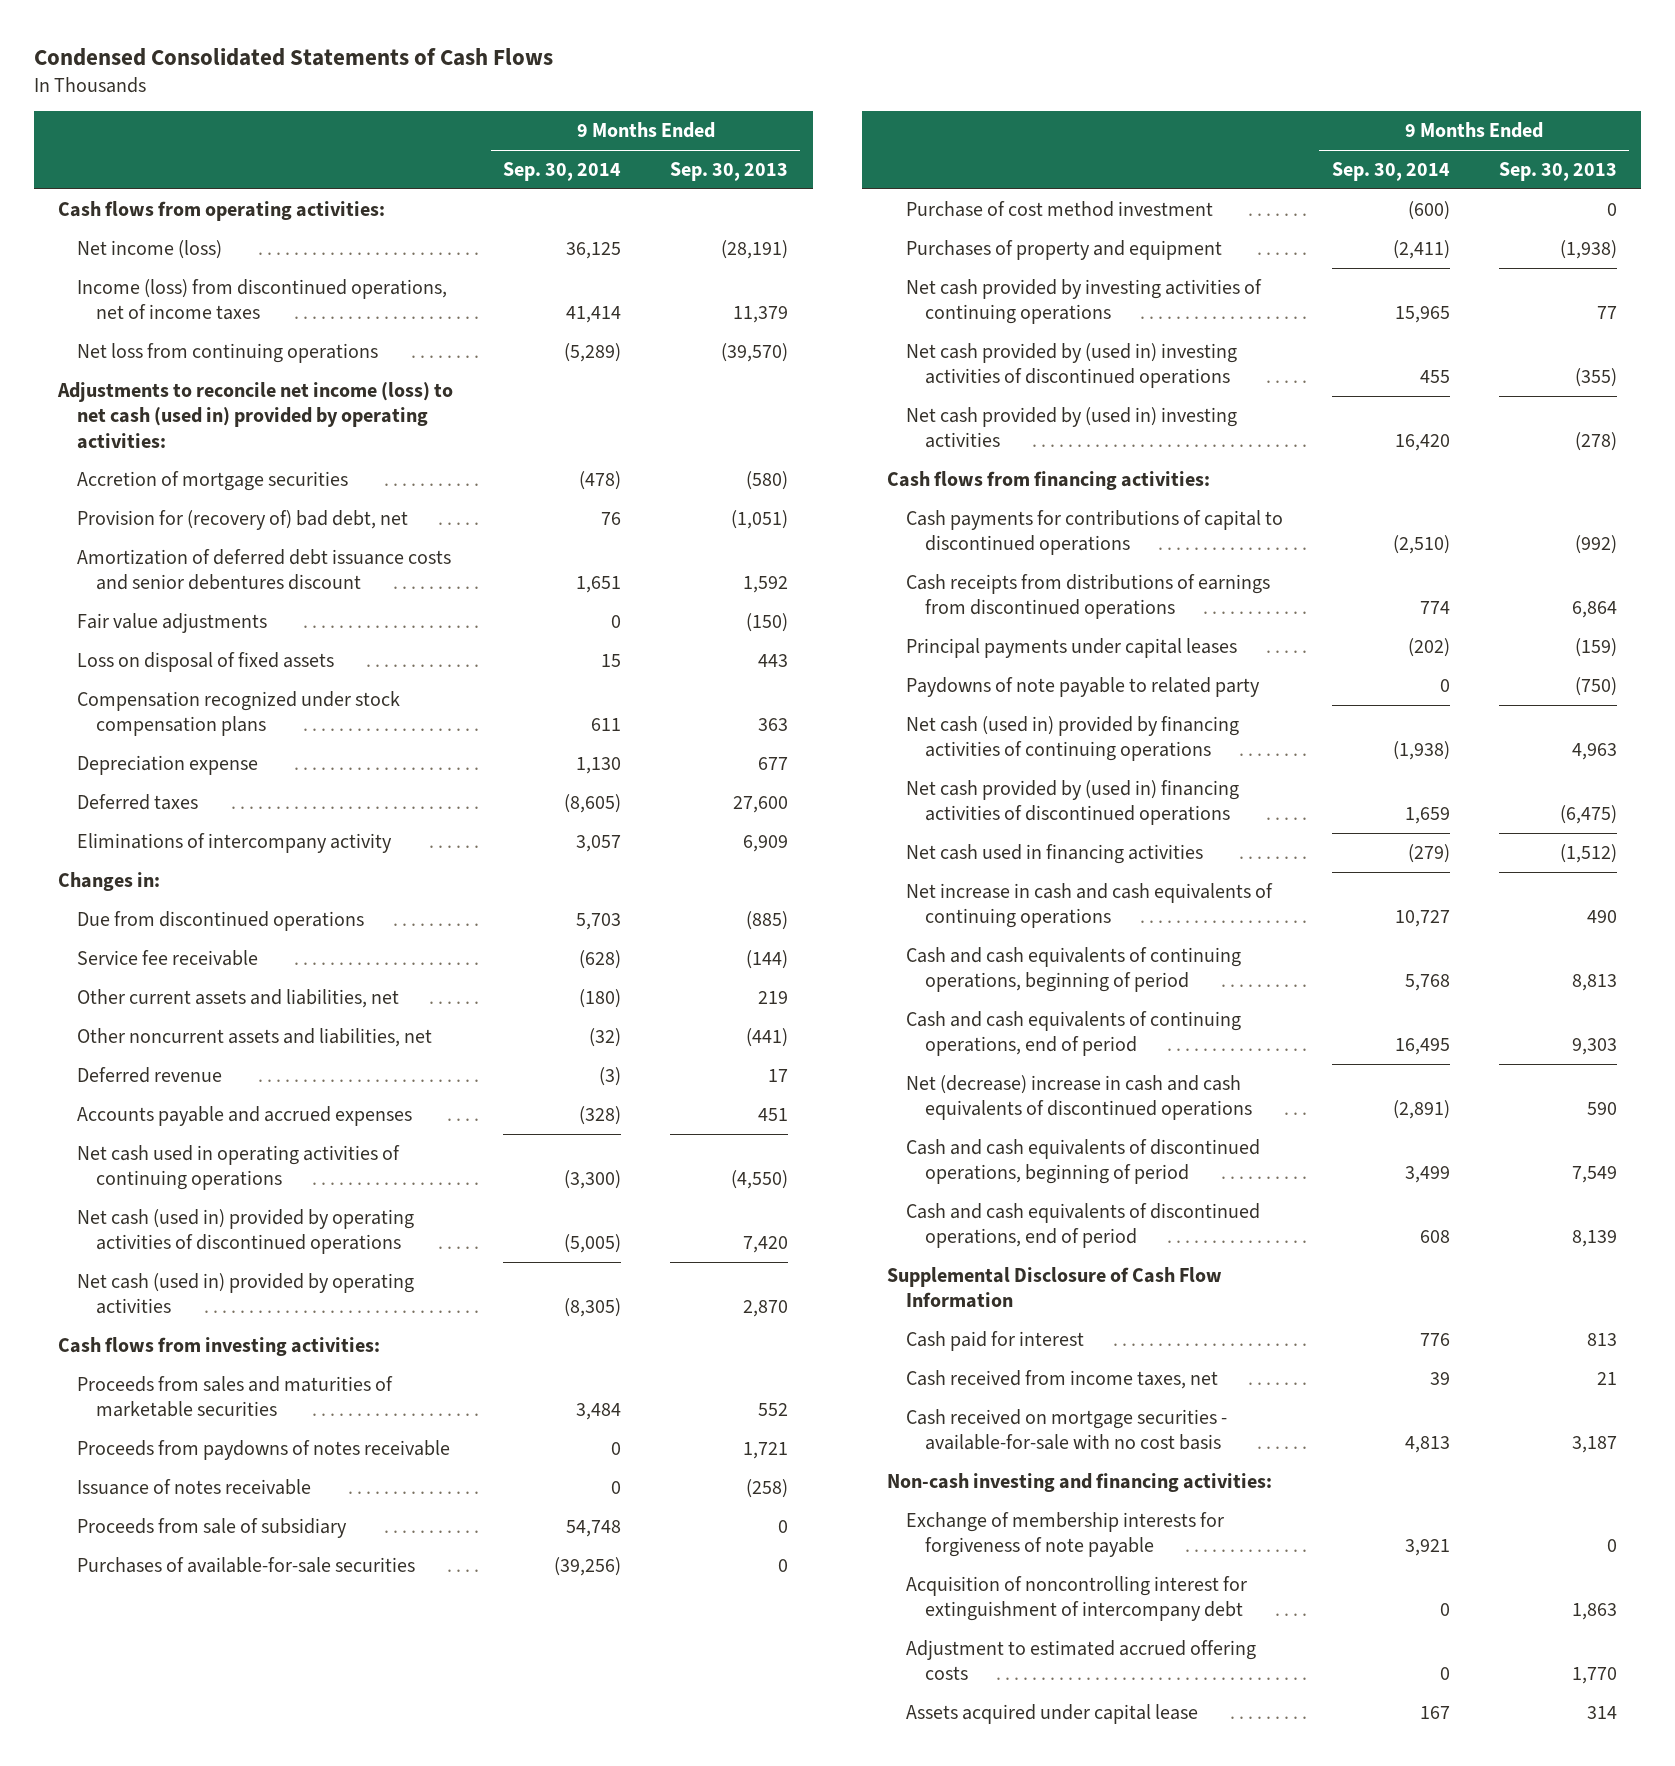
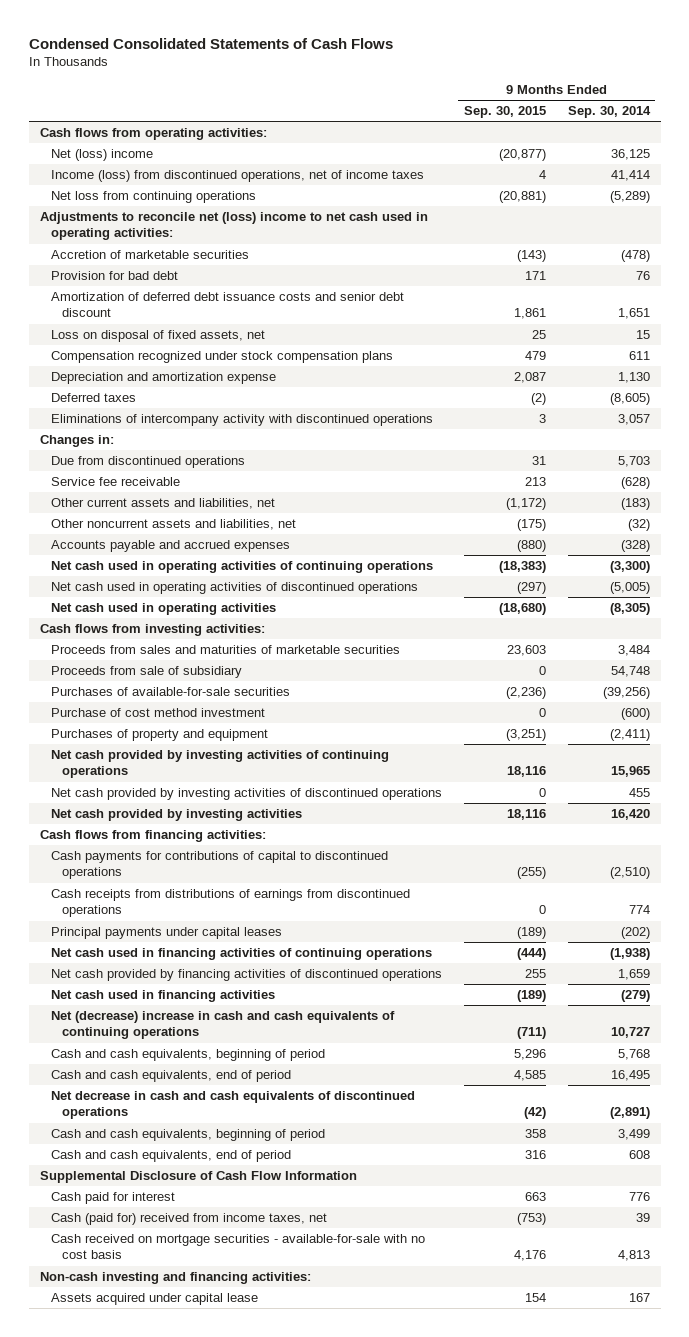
[670,161,789,181] Sep. 30, 2013 -> none
none -> [463,106,546,119] Sep. 30, 2015
[77,239,223,259] Net income (loss) -> [50,149,153,162] Net (loss) income
[77,612,268,633] Fair value adjustments -> none
[57,381,454,449] Adjustments to reconcile net income (loss) to net cash (used in) provided by operating activities: -> [39,212,428,241] Adjustments to reconcile net (loss) income to net cash used in operating activities:
[77,470,349,491] Accretion of mortgage securities -> [50,250,249,260] Accretion of marketable securities
[77,509,409,530] Provision for (recovery of) bad debt, net -> [50,271,178,281] Provision for bad debt
[77,548,452,591] Amortization of deferred debt issuance costs and senior debentures discount -> [50,292,404,318] Amortization of deferred debt issuance costs and senior debt discount
[77,651,335,672] Loss on disposal of fixed assets -> [50,330,265,343] Loss on disposal of fixed assets, net
[77,754,259,775] Depreciation expense -> [50,372,276,385] Depreciation and amortization expense
[77,832,393,853] Eliminations of intercompany activity -> [50,414,433,427] Eliminations of intercompany activity with discontinued operations
[579,988,622,1008] (180) -> [620,498,650,511] (183)
[77,1066,223,1083] Deferred revenue -> none
[77,1208,415,1255] Net cash (used in) provided by operating activities of discontinued operations -> [50,582,418,595] Net cash used in operating activities of discontinued operations
[77,1272,415,1315] Net cash (used in) provided by operating activities -> [50,603,276,616] Net cash used in operating activities
[77,1439,451,1460] Proceeds from paydowns of notes receivable -> none
[77,1478,312,1495] Issuance of notes receivable -> none
[905,342,1237,389] Net cash provided by (used in) investing activities of discontinued operations -> [50,788,442,801] Net cash provided by investing activities of discontinued operations
[905,406,1237,449] Net cash provided by (used in) investing activities -> [50,809,302,822] Net cash provided by investing activities
[905,676,1260,697] Paydowns of note payable to related party -> none
[905,715,1239,762] Net cash (used in) provided by financing activities of continuing operations -> [50,948,432,961] Net cash used in financing activities of continuing operations
[905,779,1239,826] Net cash provided by (used in) financing activities of discontinued operations -> [50,969,442,982] Net cash provided by financing activities of discontinued operations
[905,882,1273,929] Net increase in cash and cash equivalents of continuing operations -> [50,1011,395,1040] Net (decrease) increase in cash and cash equivalents of continuing operations
[905,946,1241,993] Cash and cash equivalents of continuing operations, beginning of period -> [50,1049,325,1062] Cash and cash equivalents, beginning of period
[905,1010,1241,1057] Cash and cash equivalents of continuing operations, end of period -> [50,1070,291,1083] Cash and cash equivalents, end of period
[905,1074,1252,1121] Net (decrease) increase in cash and cash equivalents of discontinued operations -> [50,1091,415,1120] Net decrease in cash and cash equivalents of discontinued operations
[905,1138,1260,1185] Cash and cash equivalents of discontinued operations, beginning of period -> [50,1129,325,1142] Cash and cash equivalents, beginning of period
[905,1202,1260,1249] Cash and cash equivalents of discontinued operations, end of period -> [50,1150,291,1163] Cash and cash equivalents, end of period
[905,1369,1218,1389] Cash received from income taxes, net -> [50,1213,327,1226] Cash (paid for) received from income taxes, net
[905,1511,1224,1558] Exchange of membership interests for forgiveness of note payable -> none
[905,1575,1247,1622] Acquisition of noncontrolling interest for extinguishment of intercompany debt -> none
[905,1639,1256,1681] Adjustment to estimated accrued offering costs -> none

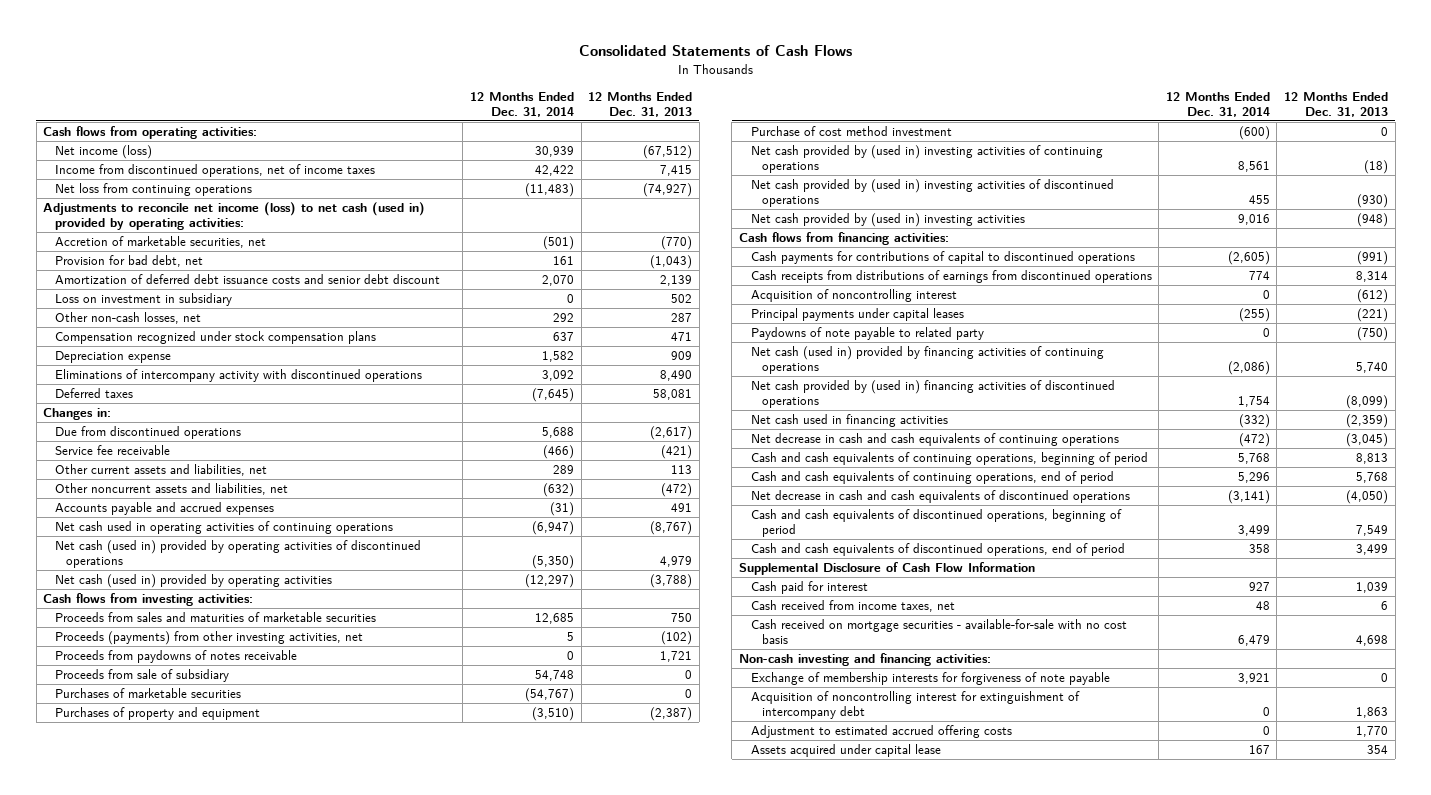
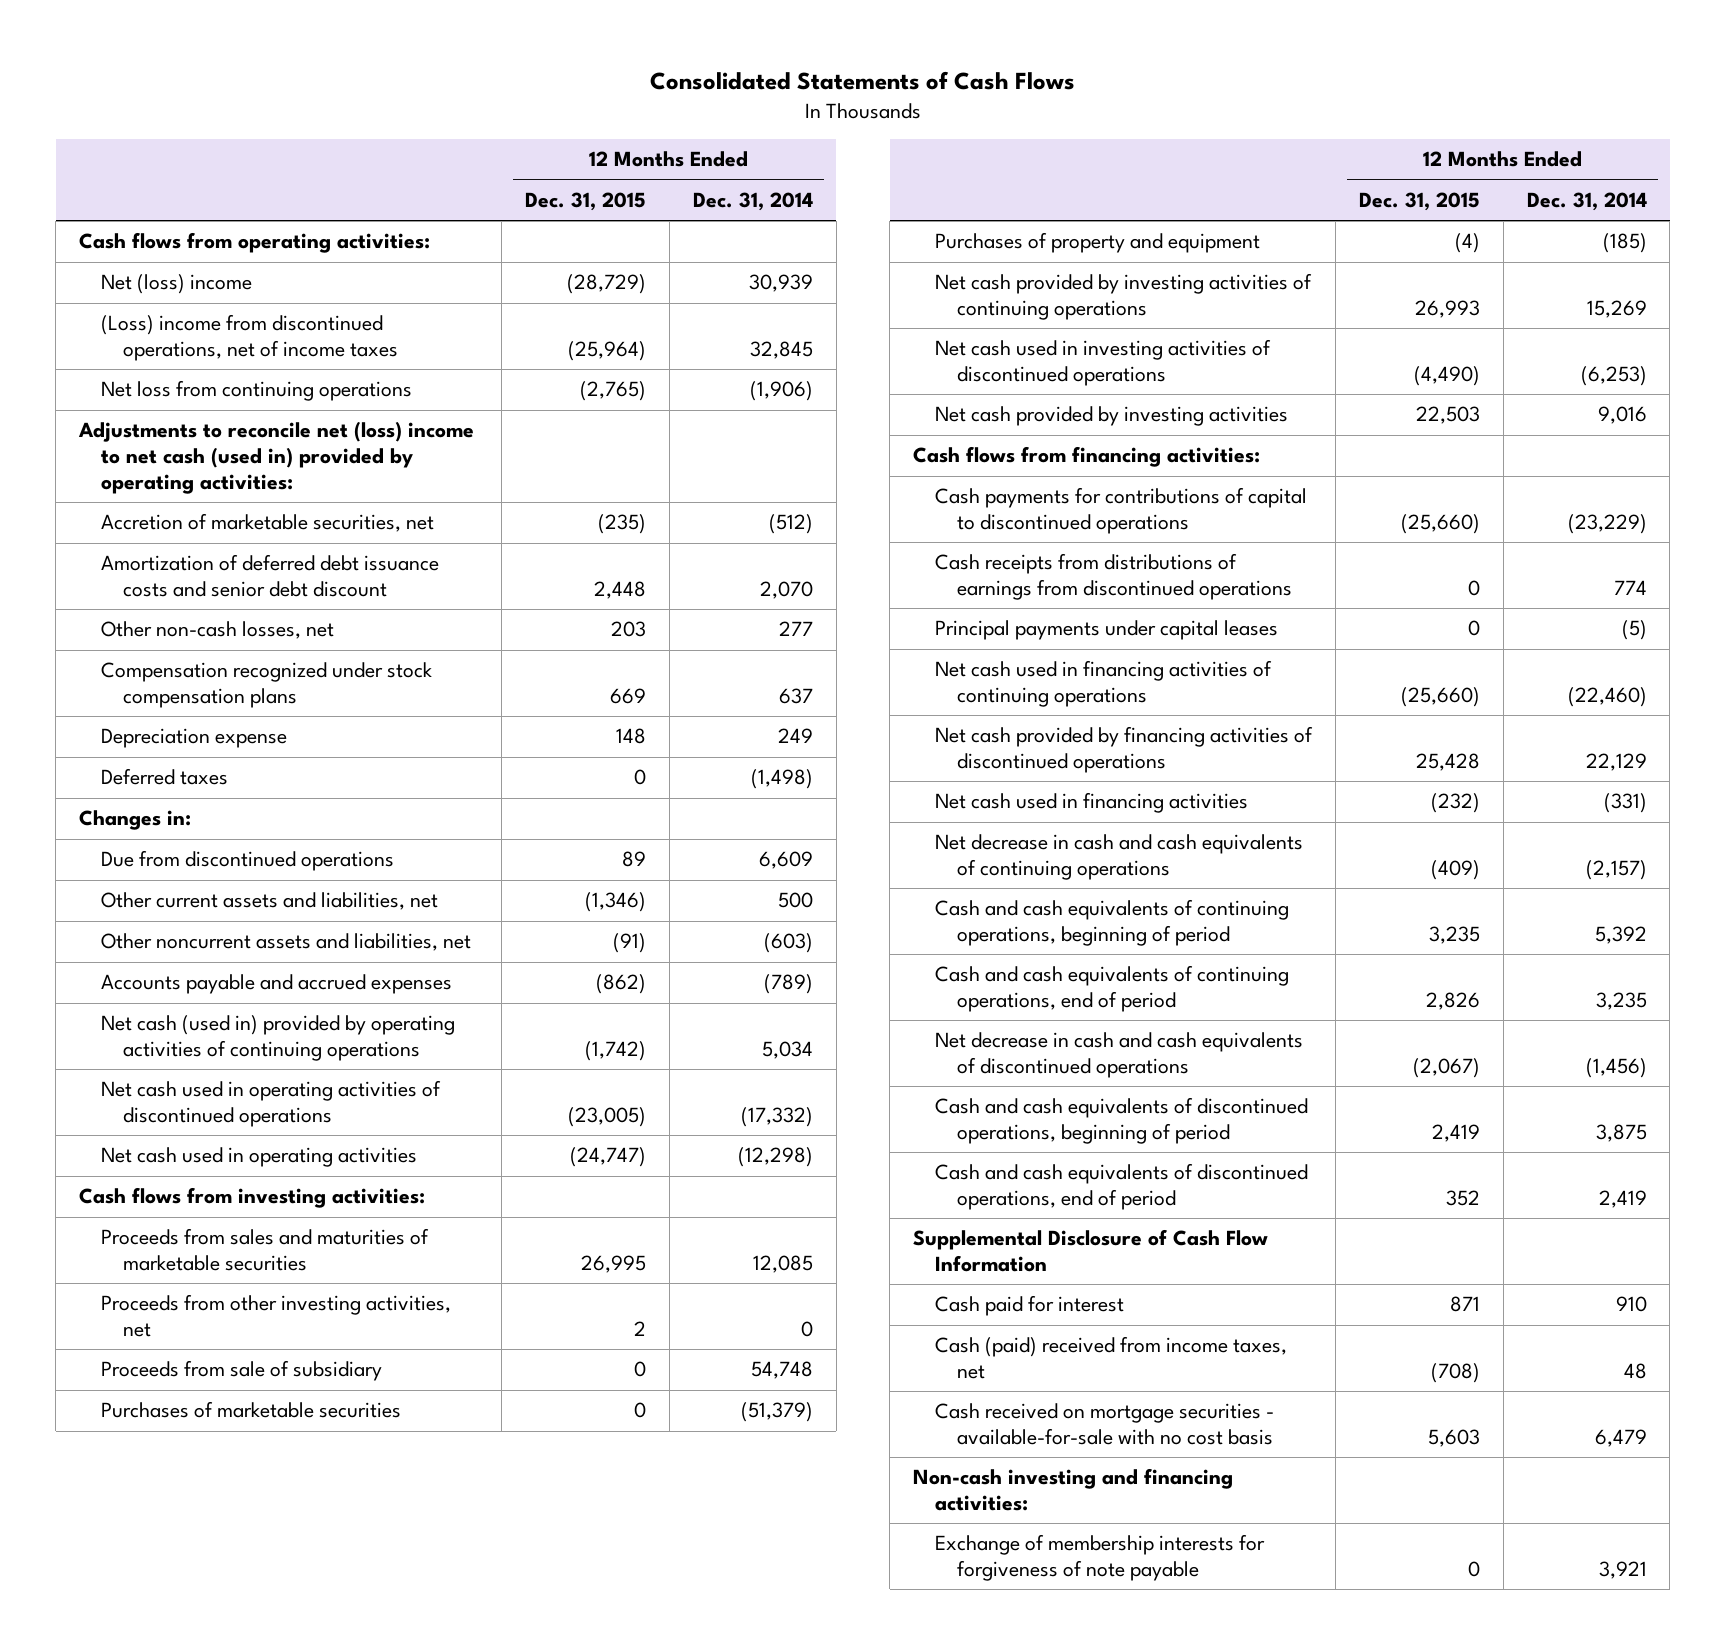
[588,91,693,117] 12 Months Ended Dec. 31, 2013 -> none
none -> [524,192,646,212] Dec. 31, 2015
[54,255,203,268] Provision for bad debt, net -> none
[54,145,152,160] Net income (loss) -> [101,274,253,295] Net (loss) income
[54,164,375,178] Income from discontinued operations, net of income taxes -> [101,314,399,361] (Loss) income from discontinued operations, net of income taxes
[535,165,575,177] 42,422 -> [749,340,813,359] 32,845
[525,183,575,198] (11,483) -> [749,381,813,402] (1,906)
[43,202,426,231] Adjustments to reconcile net income (loss) to net cash (used in) provided by operating activities: -> [77,421,474,494] Adjustments to reconcile net (loss) income to net cash (used in) provided by operating activities:
[543,236,575,251] (501) -> [768,514,813,535] (512)
[54,293,232,307] Loss on investment in subsidiary -> none
[553,313,575,323] 292 -> [778,621,813,637] 277
[54,369,422,383] Eliminations of intercompany activity with discontinued operations -> none
[542,351,575,363] 1,582 -> [777,728,813,744] 249
[532,388,575,403] (7,645) -> [750,769,813,790] (1,498)
[54,445,170,456] Service fee receivable -> none
[542,427,575,439] 5,688 -> [758,851,813,870] 6,609
[553,465,575,475] 289 -> [777,892,813,909] 500
[543,483,575,498] (632) -> [763,933,813,954] (603)
[550,502,575,517] (31) -> [763,974,813,995] (789)
[54,521,393,535] Net cash used in operating activities of continuing operations -> [101,1015,456,1061] Net cash (used in) provided by operating activities of continuing operations
[532,521,575,536] (6,947) -> [761,1040,813,1059] 5,034
[54,540,421,569] Net cash (used in) provided by operating activities of discontinued operations -> [101,1080,442,1127] Net cash used in operating activities of discontinued operations
[532,555,575,570] (5,350) -> [740,1106,813,1127] (17,332)
[54,574,332,589] Net cash (used in) provided by operating activities -> [101,1147,418,1168] Net cash used in operating activities
[525,574,575,589] (12,297) -> [737,1147,813,1168] (12,298)
[54,650,297,664] Proceeds from paydowns of notes receivable -> none
[535,613,575,625] 12,685 -> [752,1254,813,1273] 12,085
[54,631,363,646] Proceeds (payments) from other investing activities, net -> [101,1294,452,1337] Proceeds from other investing activities, net
[567,632,575,642] 5 -> [800,1320,813,1337] 0
[750,126,952,137] Purchase of cost method investment -> none
[525,688,575,703] (54,767) -> [740,1402,813,1423] (51,379)
[532,707,575,722] (3,510) -> [1602,233,1647,254] (185)
[750,145,1103,174] Net cash provided by (used in) investing activities of continuing operations -> [934,273,1312,320] Net cash provided by investing activities of continuing operations
[1237,161,1270,173] 8,561 -> [1586,299,1647,318] 15,269
[750,179,1114,208] Net cash provided by (used in) investing activities of discontinued operations -> [934,339,1271,386] Net cash used in investing activities of discontinued operations
[1248,195,1270,205] 455 -> [1580,365,1647,386] (6,253)
[750,213,1025,228] Net cash provided by (used in) investing activities -> [934,406,1288,427] Net cash provided by investing activities
[1227,251,1270,266] (2,605) -> [1567,513,1647,534] (23,229)
[750,289,957,303] Acquisition of noncontrolling interest -> none
[750,327,984,341] Paydowns of note payable to related party -> none
[1238,308,1270,323] (255) -> [1621,620,1647,641] (5)
[750,346,1104,375] Net cash (used in) provided by financing activities of continuing operations -> [934,660,1272,707] Net cash used in financing activities of continuing operations
[1227,361,1270,376] (2,086) -> [1567,686,1647,707] (22,460)
[750,380,1115,409] Net cash provided by (used in) financing activities of discontinued operations -> [934,726,1313,773] Net cash provided by financing activities of discontinued operations
[1237,396,1270,408] 1,754 -> [1585,752,1647,771] 22,129
[1238,414,1270,429] (332) -> [1603,793,1647,814] (331)
[1238,433,1270,448] (472) -> [1585,859,1647,880] (2,157)
[1237,453,1270,465] 5,768 -> [1594,925,1647,944] 5,392
[1237,472,1270,484] 5,296 -> [1595,991,1647,1010] 3,235
[1227,490,1270,505] (3,141) -> [1585,1057,1647,1078] (1,456)
[1237,525,1270,537] 3,499 -> [1595,1123,1647,1142] 3,875
[1248,544,1270,554] 358 -> [1598,1189,1647,1208] 2,419
[1248,582,1270,592] 927 -> [1615,1296,1647,1313] 910
[750,600,955,613] Cash received from income taxes, net -> [934,1336,1287,1379] Cash (paid) received from income taxes, net
[750,691,1080,720] Acquisition of noncontrolling interest for extinguishment of intercompany debt -> none
[750,725,1012,739] Adjustment to estimated accrued offering costs -> none
[750,744,941,758] Assets acquired under capital lease -> none

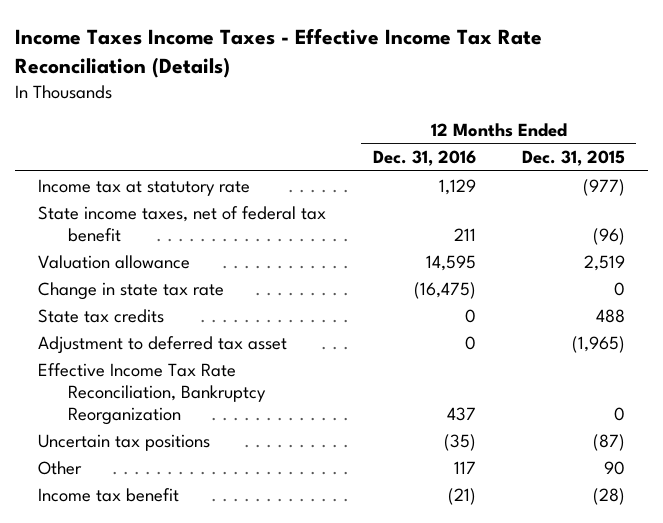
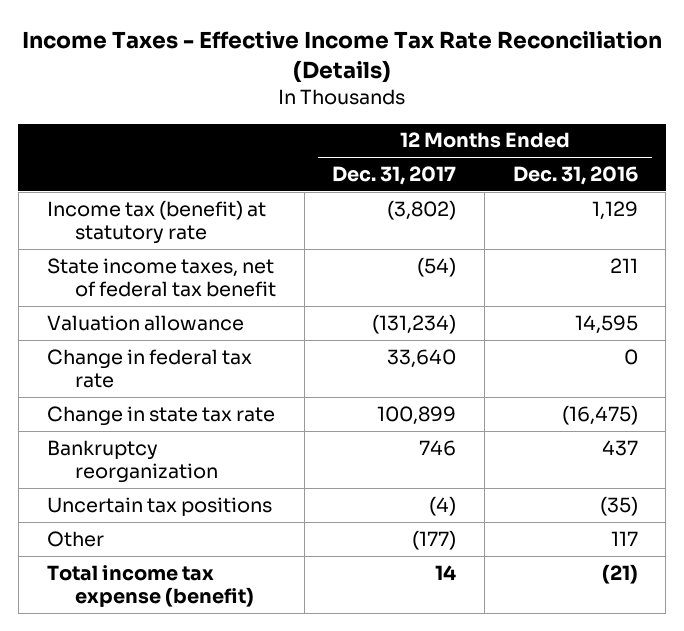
[15,28,543,79] Income Taxes Income Taxes - Effective Income Tax Rate Reconciliation (Details) -> [22,31,663,84] Income Taxes - Effective Income Tax Rate Reconciliation (Details)
[521,150,625,167] Dec. 31, 2015 -> none
none -> [332,166,457,186] Dec. 31, 2017
[38,178,251,196] Income tax at statutory rate -> [46,199,266,244] Income tax (benefit) at statutory rate
none -> [46,348,252,388] Change in federal tax rate
[38,308,165,323] State tax credits -> none
[38,335,288,354] Adjustment to deferred tax asset -> none
[38,362,267,425] Effective Income Tax Rate Reconciliation, Bankruptcy Reorganization -> [46,439,218,483] Bankruptcy reorganization
[38,487,180,502] Income tax benefit -> [46,564,254,607] Total income tax expense (benefit)

